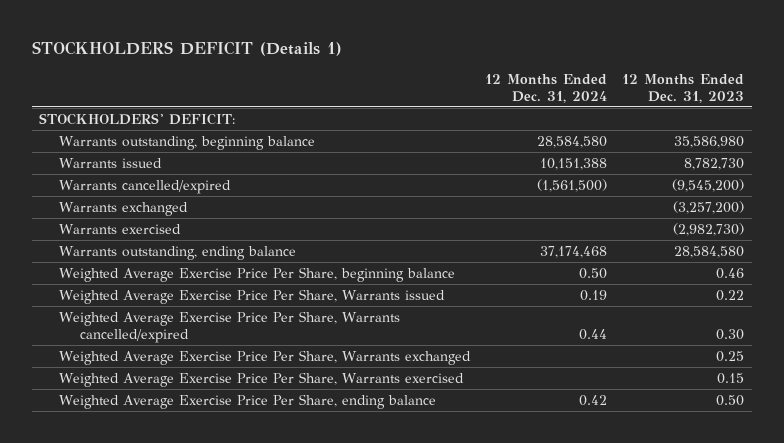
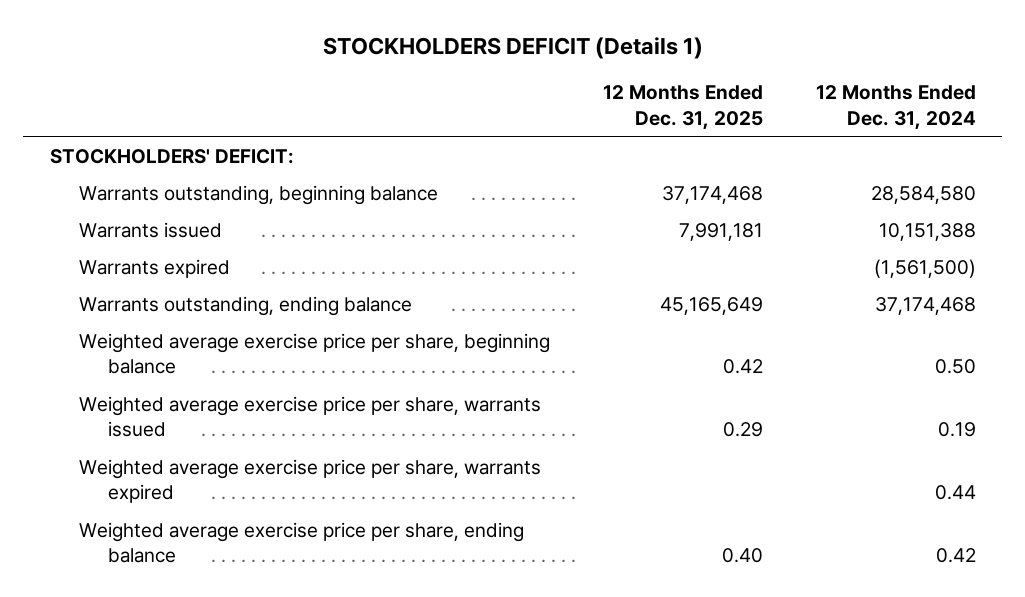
[622,73,745,103] 12 Months Ended Dec. 31, 2023 -> none
none -> [602,85,763,130] 12 Months Ended Dec. 31, 2025
[59,201,189,216] Warrants exchanged -> none
[59,223,182,234] Warrants exercised -> none
[59,179,232,194] Warrants cancelled/expired -> [78,258,230,278] Warrants expired
[59,349,472,365] Weighted Average Exercise Price Per Share, Warrants exchanged -> none
[59,371,465,387] Weighted Average Exercise Price Per Share, Warrants exercised -> none
[59,266,456,282] Weighted Average Exercise Price Per Share, beginning balance -> [78,332,550,375] Weighted average exercise price per share, beginning balance
[59,288,446,304] Weighted Average Exercise Price Per Share, Warrants issued -> [78,395,541,438] Weighted average exercise price per share, warrants issued
[59,310,401,344] Weighted Average Exercise Price Per Share, Warrants cancelled/expired -> [78,458,541,504] Weighted average exercise price per share, warrants expired
[59,393,437,409] Weighted Average Exercise Price Per Share, ending balance -> [78,521,524,564] Weighted average exercise price per share, ending balance

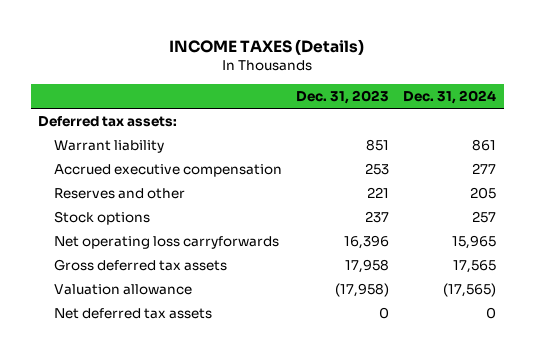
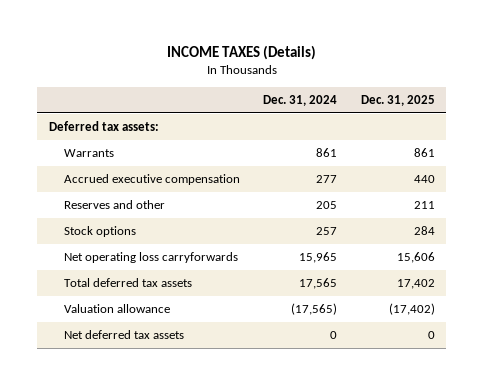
[296,90,390,105] Dec. 31, 2023 -> none
none -> [360,94,435,106] Dec. 31, 2025
[54,139,165,153] Warrant liability -> [64,148,115,157] Warrants
[54,258,228,271] Gross deferred tax assets -> [64,277,193,287] Total deferred tax assets

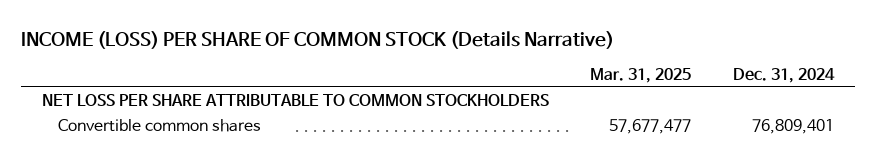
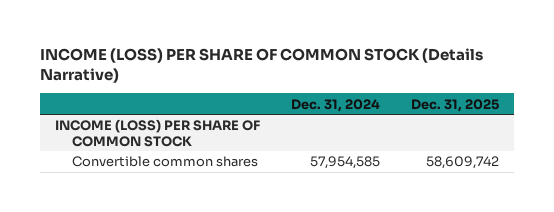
[590,67,692,83] Mar. 31, 2025 -> none
none -> [410,98,499,112] Dec. 31, 2025
[41,94,549,107] NET LOSS PER SHARE ATTRIBUTABLE TO COMMON STOCKHOLDERS -> [55,119,261,147] INCOME (LOSS) PER SHARE OF COMMON STOCK
[752,119,835,135] 76,809,401 -> [309,156,380,170] 57,954,585

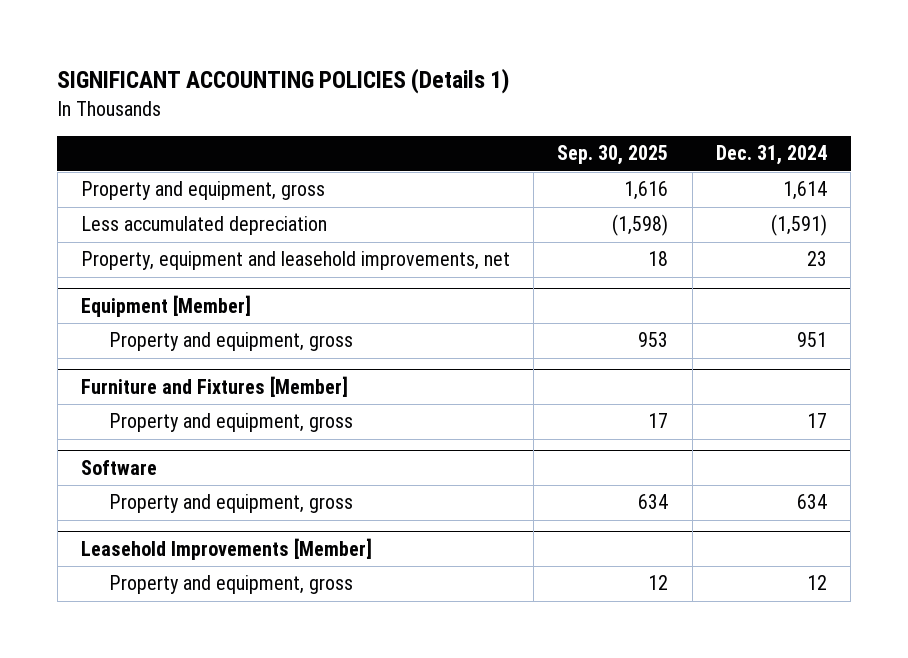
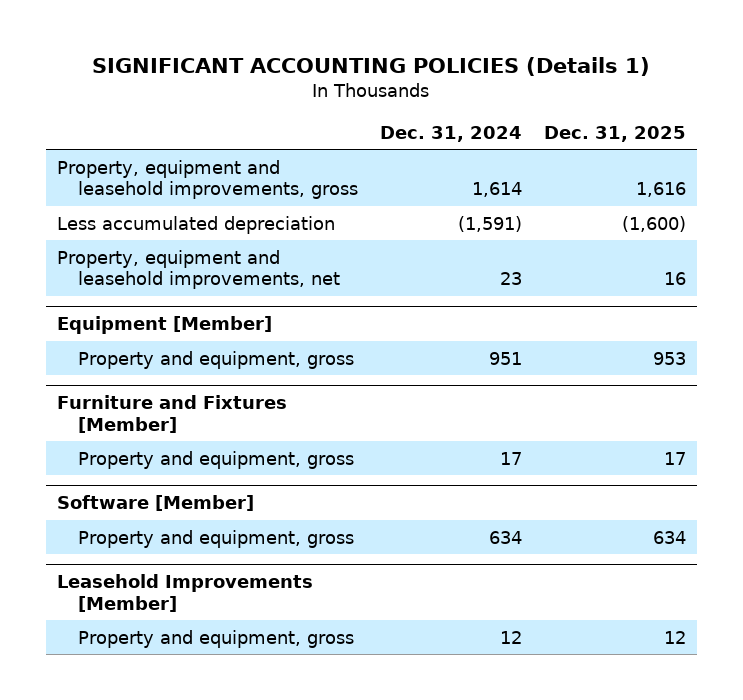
[557,145,669,166] Sep. 30, 2025 -> none
none -> [543,125,686,142] Dec. 31, 2025
[80,181,325,201] Property and equipment, gross -> [56,159,359,200] Property, equipment and leasehold improvements, gross
[80,460,157,476] Software -> [56,495,254,512] Software [Member]

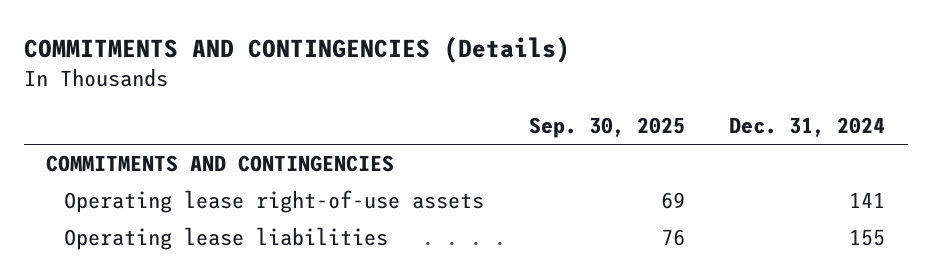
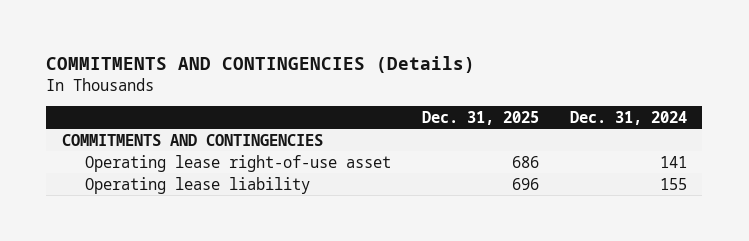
[528,117,685,139] Sep. 30, 2025 -> none
none -> [422,110,540,125] Dec. 31, 2025
[64,189,485,213] Operating lease right-of-use assets -> [85,154,392,172] Operating lease right-of-use asset
[64,226,389,250] Operating lease liabilities -> [85,176,311,194] Operating lease liability

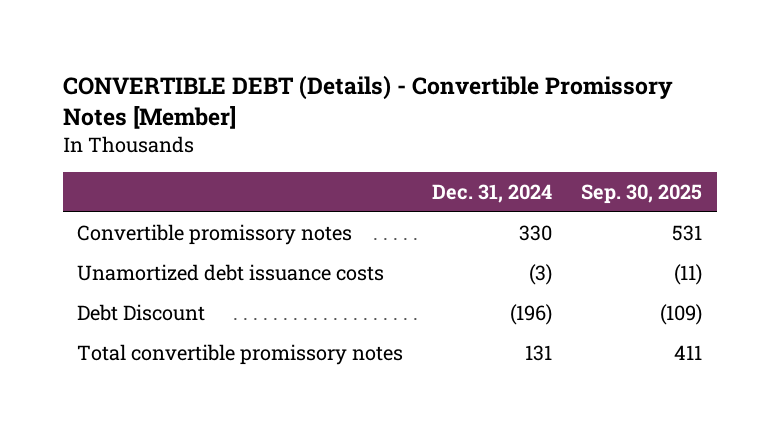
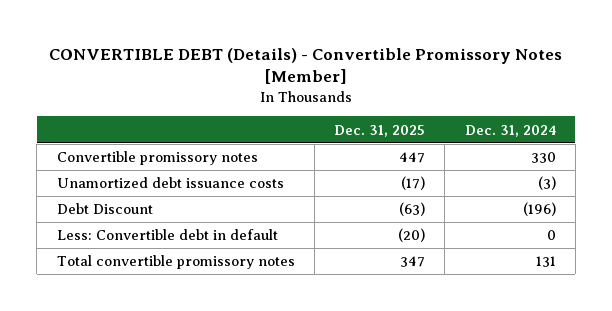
[581,183,703,204] Sep. 30, 2025 -> none
none -> [334,124,426,137] Dec. 31, 2025
none -> [56,229,278,241] Less: Convertible debt in default

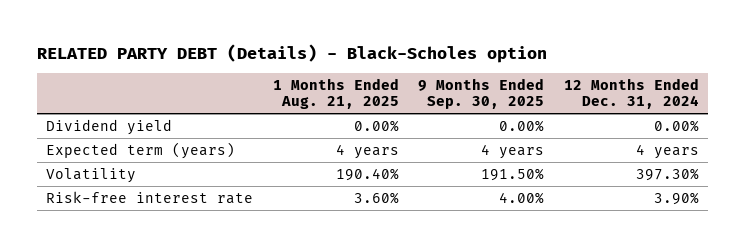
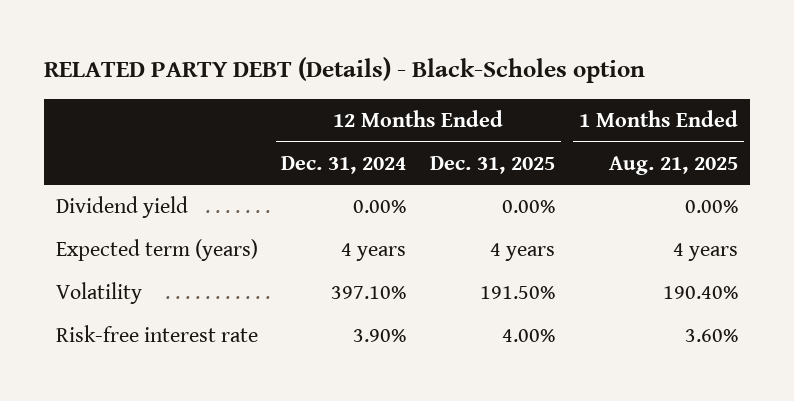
[418,77,545,110] 9 Months Ended Sep. 30, 2025 -> none
none -> [430,155,556,174] Dec. 31, 2025
[635,167,699,181] 397.30% -> [331,286,407,300] 397.10%

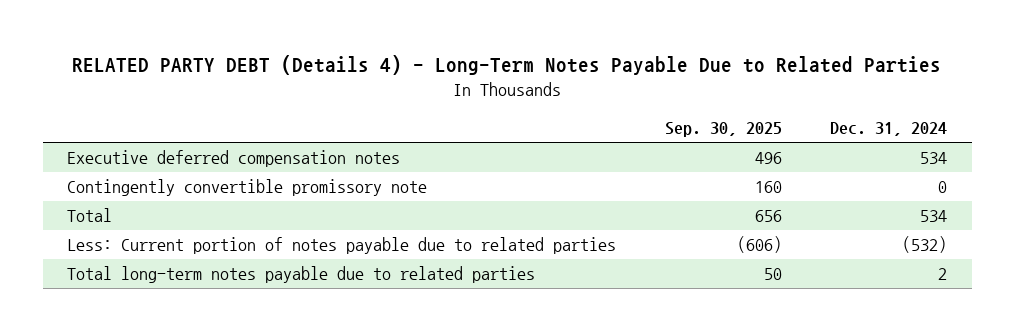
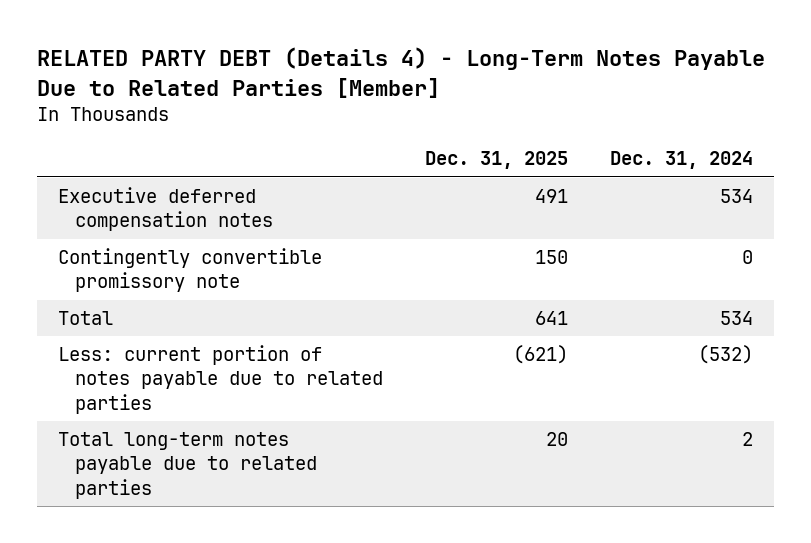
[72,54,942,75] RELATED PARTY DEBT (Details 4) - Long-Term Notes Payable Due to Related Parties -> [37,47,766,98] RELATED PARTY DEBT (Details 4) - Long-Term Notes Payable Due to Related Parties [Member]
[664,122,782,138] Sep. 30, 2025 -> none
none -> [424,151,568,170] Dec. 31, 2025
[66,237,616,255] Less: Current portion of notes payable due to related parties -> [58,345,383,414] Less: current portion of notes payable due to related parties

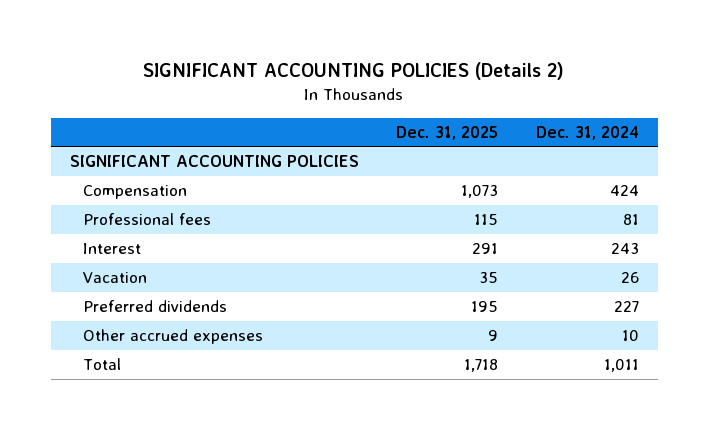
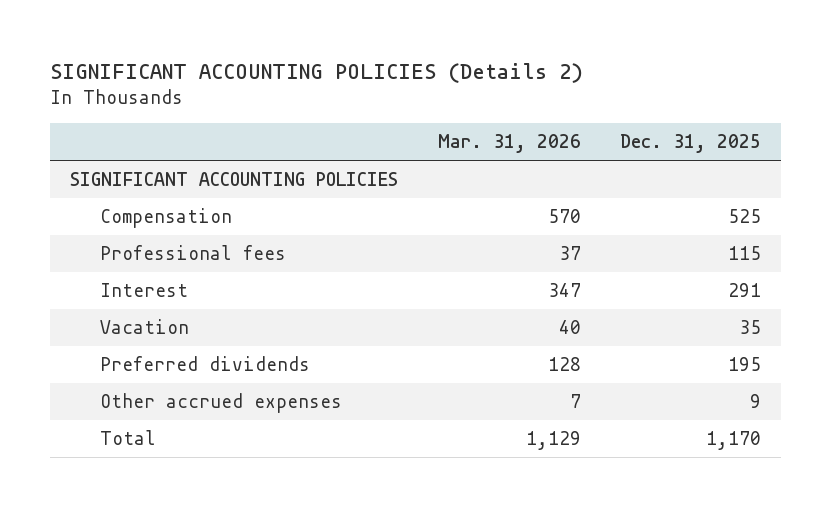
[536,125,640,140] Dec. 31, 2024 -> none
none -> [437,134,581,154] Mar. 31, 2026
[461,185,499,199] 1,073 -> [728,208,762,223] 525
[464,359,499,373] 1,718 -> [706,430,762,450] 1,170

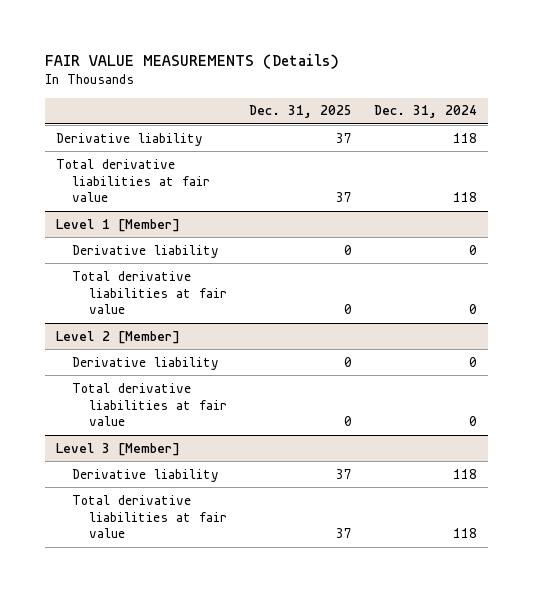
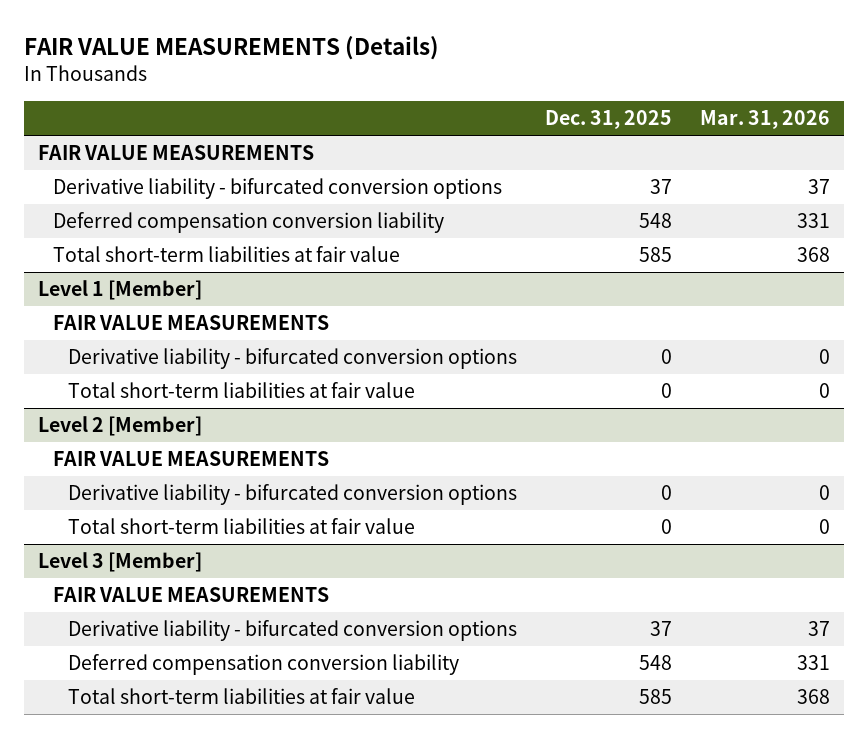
[374,105,478,119] Dec. 31, 2024 -> none
none -> [700,110,831,130] Mar. 31, 2026
none -> [38,145,315,161] FAIR VALUE MEASUREMENTS
[55,132,203,146] Derivative liability -> [53,178,503,200] Derivative liability - bifurcated conversion options
none -> [53,212,445,234] Deferred compensation conversion liability
[55,158,211,203] Total derivative liabilities at fair value -> [53,246,401,263] Total short-term liabilities at fair value
[336,192,353,203] 37 -> [639,247,673,263] 585
none -> [53,315,330,331] FAIR VALUE MEASUREMENTS
[72,244,220,258] Derivative liability -> [68,348,518,370] Derivative liability - bifurcated conversion options
[72,270,227,315] Total derivative liabilities at fair value -> [68,382,416,399] Total short-term liabilities at fair value
none -> [53,451,330,467] FAIR VALUE MEASUREMENTS
[72,356,220,370] Derivative liability -> [68,484,518,506] Derivative liability - bifurcated conversion options
[72,382,227,427] Total derivative liabilities at fair value -> [68,518,416,535] Total short-term liabilities at fair value
none -> [53,587,330,603] FAIR VALUE MEASUREMENTS
[72,468,220,482] Derivative liability -> [68,620,518,642] Derivative liability - bifurcated conversion options
none -> [68,654,460,676] Deferred compensation conversion liability
[72,494,227,539] Total derivative liabilities at fair value -> [68,688,416,705] Total short-term liabilities at fair value
[336,528,353,539] 37 -> [639,689,673,705] 585

